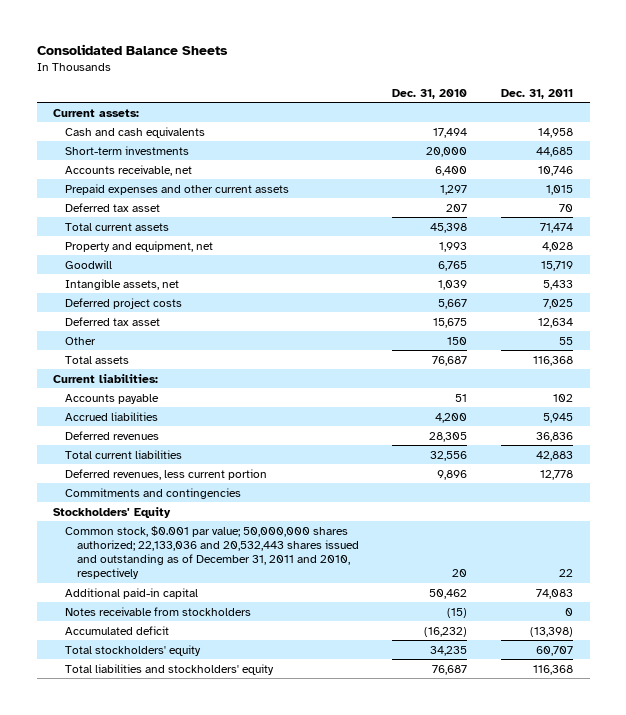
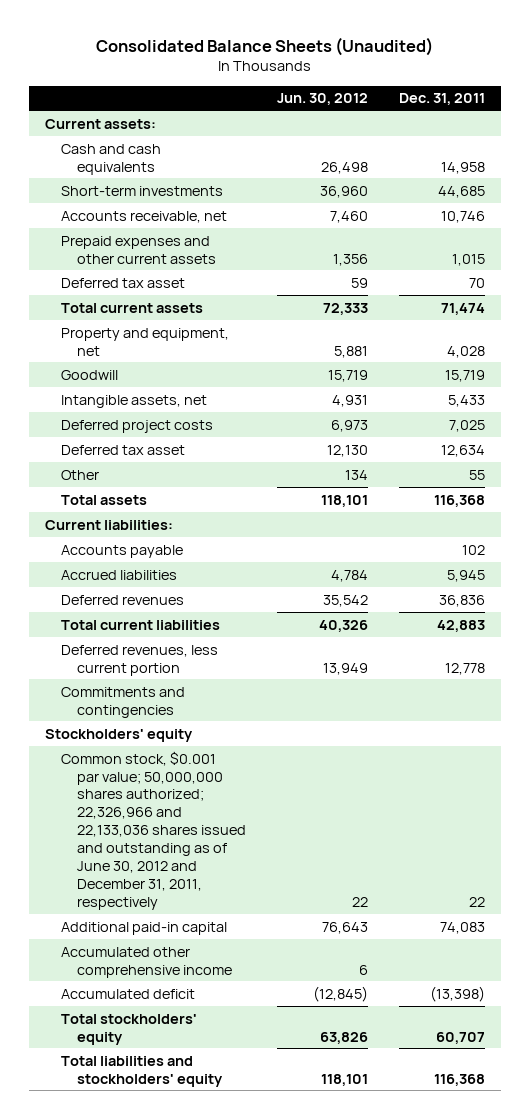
[36,44,228,56] Consolidated Balance Sheets -> [96,36,434,56] Consolidated Balance Sheets (Unaudited)
[392,89,468,100] Dec. 31, 2010 -> none
none -> [277,93,369,106] Jun. 30, 2012
[53,506,172,518] Stockholders' Equity -> [44,728,193,742] Stockholders' equity
[65,525,359,580] Common stock, $0.001 par value; 50,000,000 shares authorized; 22,133,036 and 20,532,443 shares issued and outstanding as of December 31, 2011 and 2010, respectively -> [60,750,246,911] Common stock, $0.001 par value; 50,000,000 shares authorized; 22,326,966 and 22,133,036 shares issued and outstanding as of June 30, 2012 and December 31, 2011, respectively
[65,606,252,616] Notes receivable from stockholders -> none
none -> [60,946,232,978] Accumulated other comprehensive income

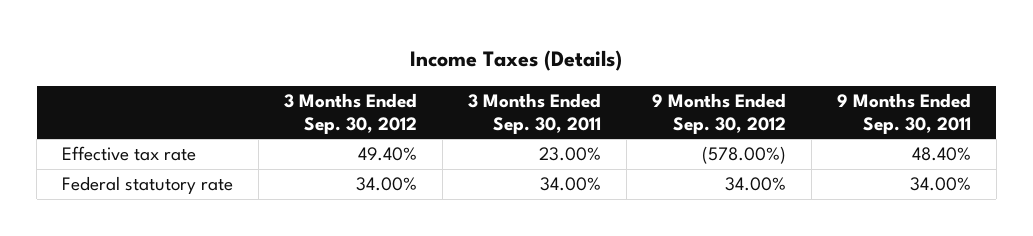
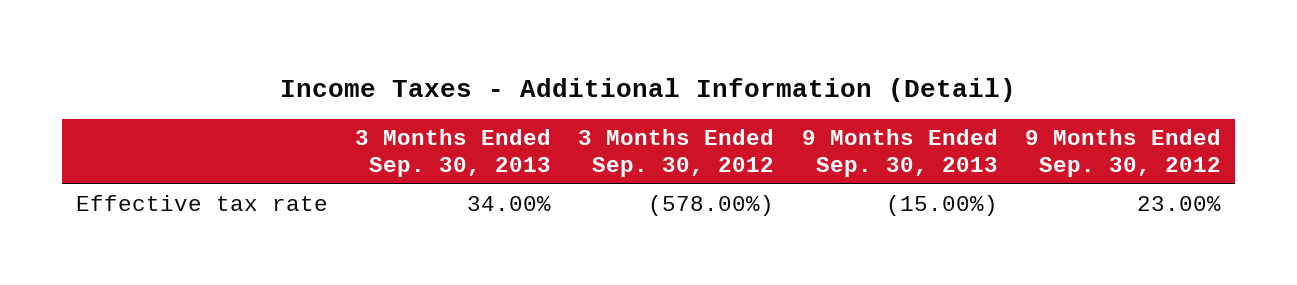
[410,50,623,72] Income Taxes (Details) -> [280,77,1017,102] Income Taxes - Additional Information (Detail)
[467,92,601,134] 3 Months Ended Sep. 30, 2011 -> none
[836,92,971,134] 9 Months Ended Sep. 30, 2011 -> none
none -> [354,129,551,178] 3 Months Ended Sep. 30, 2013
none -> [801,129,998,178] 9 Months Ended Sep. 30, 2013
[62,176,234,195] Federal statutory rate -> none
[357,147,417,162] 49.40% -> [648,195,775,217] (578.00%)
[701,146,786,165] (578.00%) -> [1137,196,1222,212] 23.00%

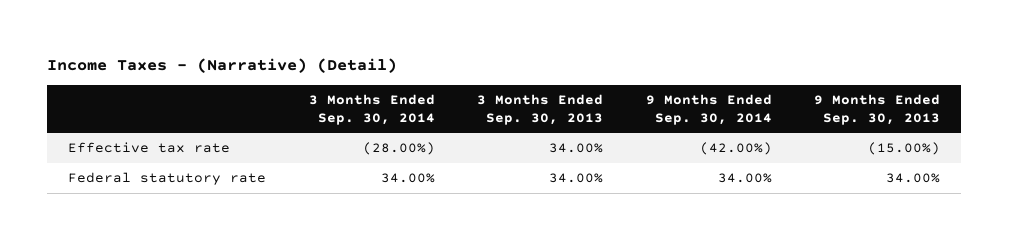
[280,77,1017,102] Income Taxes - Additional Information (Detail) -> [47,57,398,73] Income Taxes - (Narrative) (Detail)
[578,129,775,178] 3 Months Ended Sep. 30, 2012 -> none
[1025,129,1222,178] 9 Months Ended Sep. 30, 2012 -> none
none -> [308,93,435,125] 3 Months Ended Sep. 30, 2014
none -> [645,93,772,125] 9 Months Ended Sep. 30, 2014
none -> [68,172,267,186] Federal statutory rate

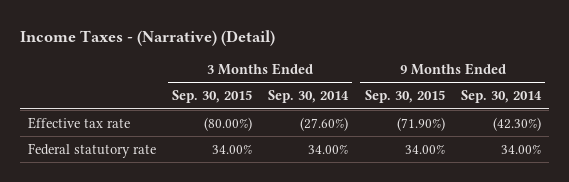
[477,93,604,125] 3 Months Ended Sep. 30, 2013 -> none
[814,93,941,125] 9 Months Ended Sep. 30, 2013 -> none
none -> [172,90,253,104] Sep. 30, 2015
none -> [364,90,445,104] Sep. 30, 2015
[362,142,435,156] (28.00%) -> [300,116,349,131] (27.60%)
[699,142,772,156] (42.00%) -> [492,116,541,131] (42.30%)

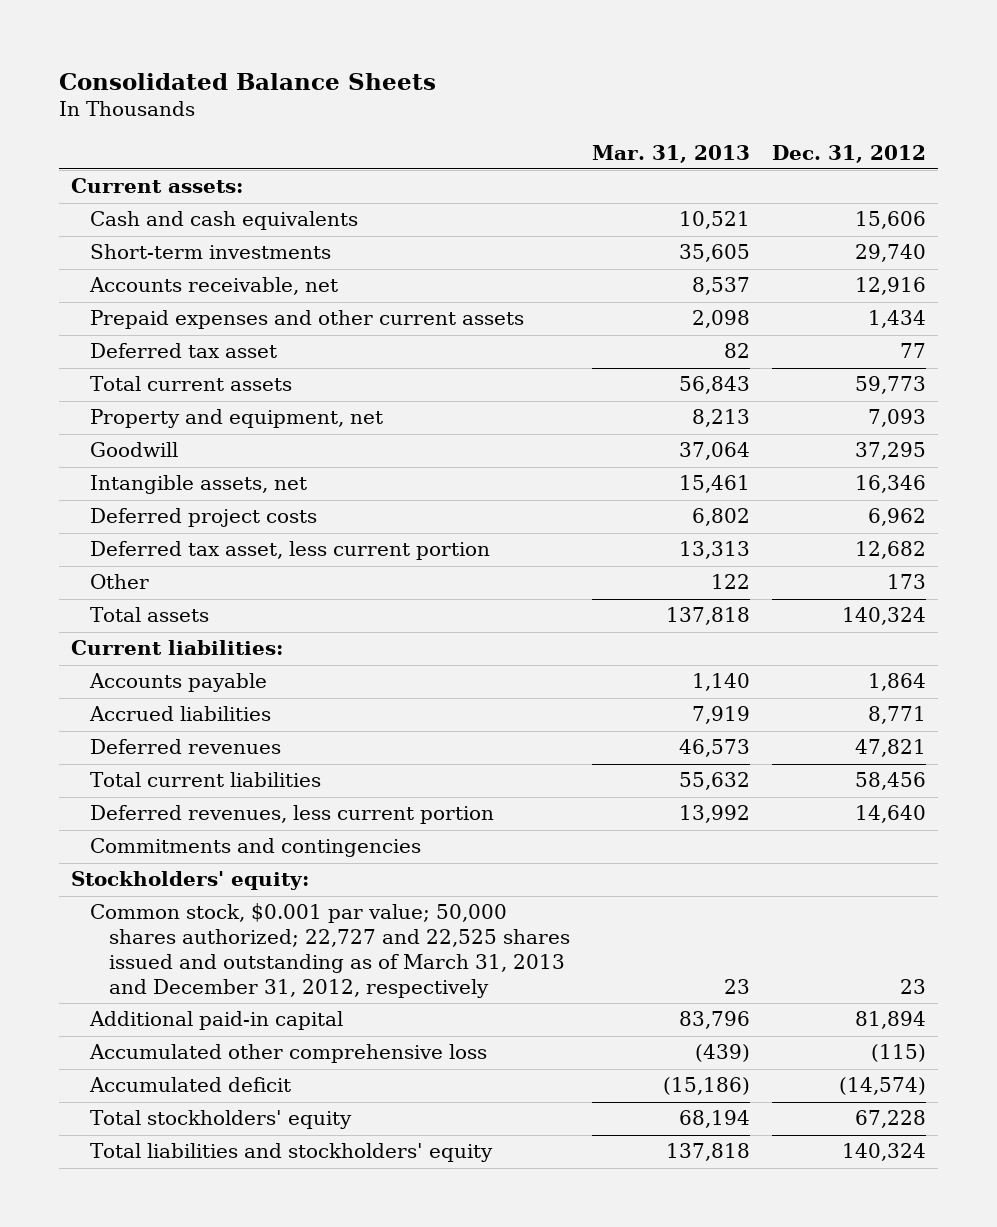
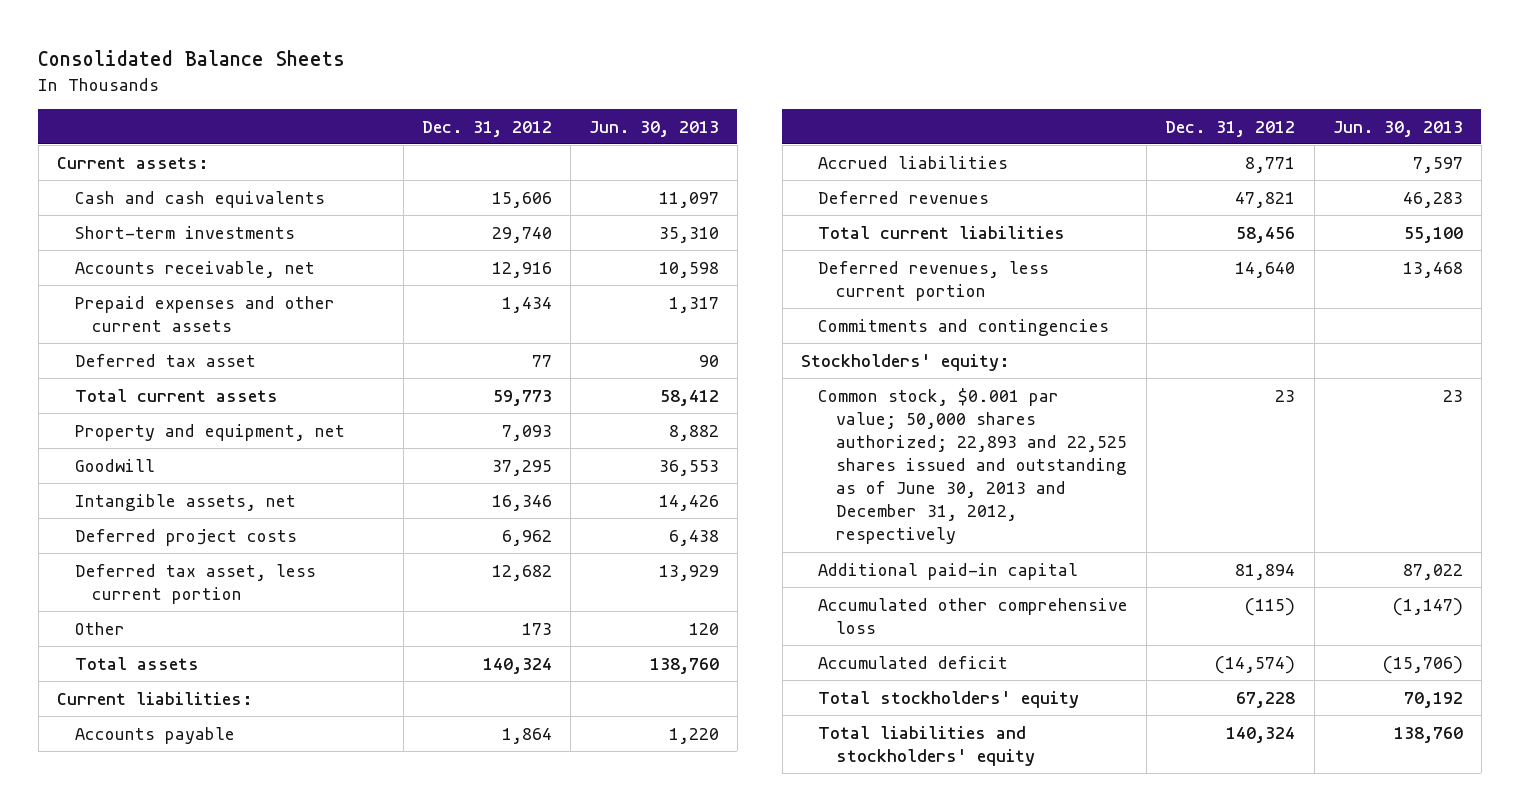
[592,144,751,163] Mar. 31, 2013 -> none
none -> [588,120,719,137] Jun. 30, 2013
[89,903,571,999] Common stock, $0.001 par value; 50,000 shares authorized; 22,727 and 22,525 shares issued and outstanding as of March 31, 2013 and December 31, 2012, respectively -> [818,387,1128,545] Common stock, $0.001 par value; 50,000 shares authorized; 22,893 and 22,525 shares issued and outstanding as of June 30, 2013 and December 31, 2012, respectively

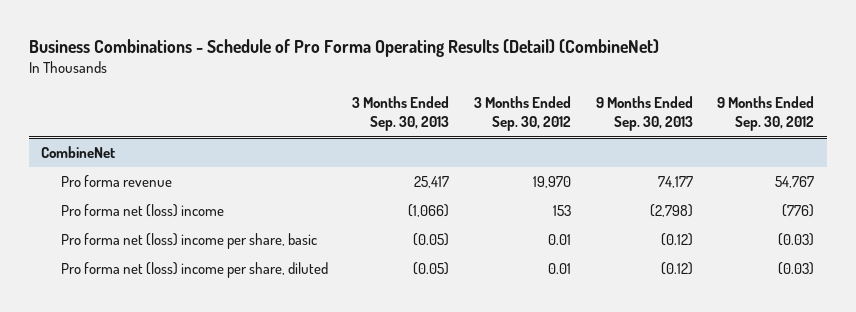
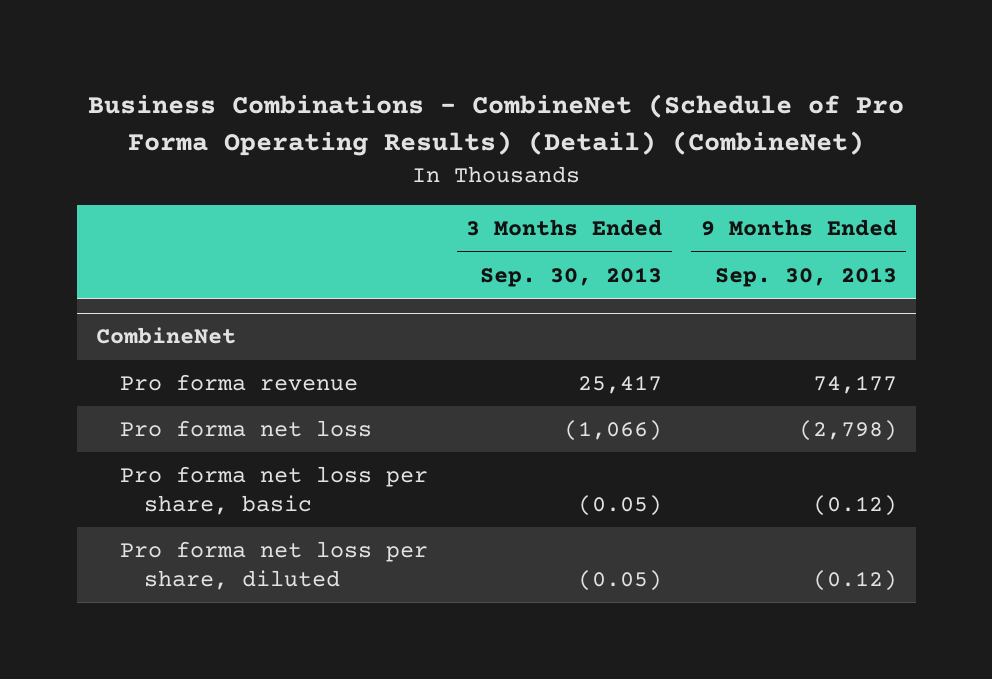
[29,38,660,57] Business Combinations - Schedule of Pro Forma Operating Results (Detail) (CombineNet) -> [88,94,905,156] Business Combinations - CombineNet (Schedule of Pro Forma Operating Results) (Detail) (CombineNet)
[474,96,572,132] 3 Months Ended Sep. 30, 2012 -> none
[717,96,815,132] 9 Months Ended Sep. 30, 2012 -> none
[60,204,224,218] Pro forma net (loss) income -> [119,420,372,438] Pro forma net loss
[60,233,317,250] Pro forma net (loss) income per share, basic -> [119,466,428,515] Pro forma net loss per share, basic
[60,262,328,279] Pro forma net (loss) income per share, diluted -> [119,541,428,590] Pro forma net loss per share, diluted

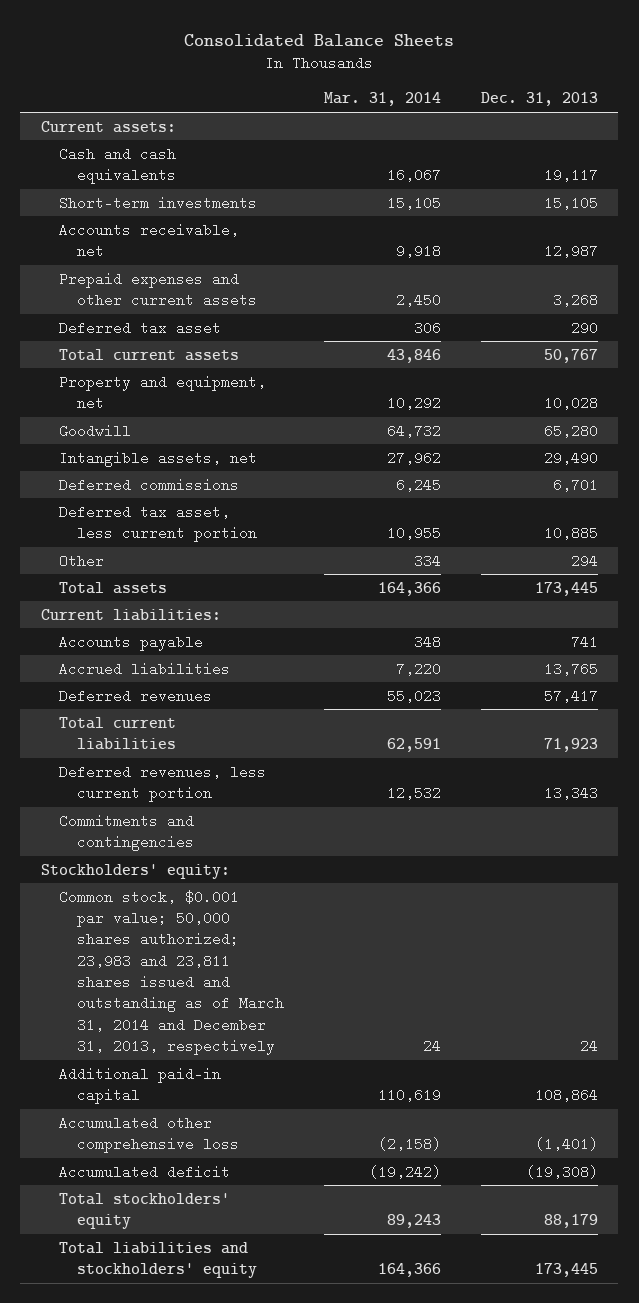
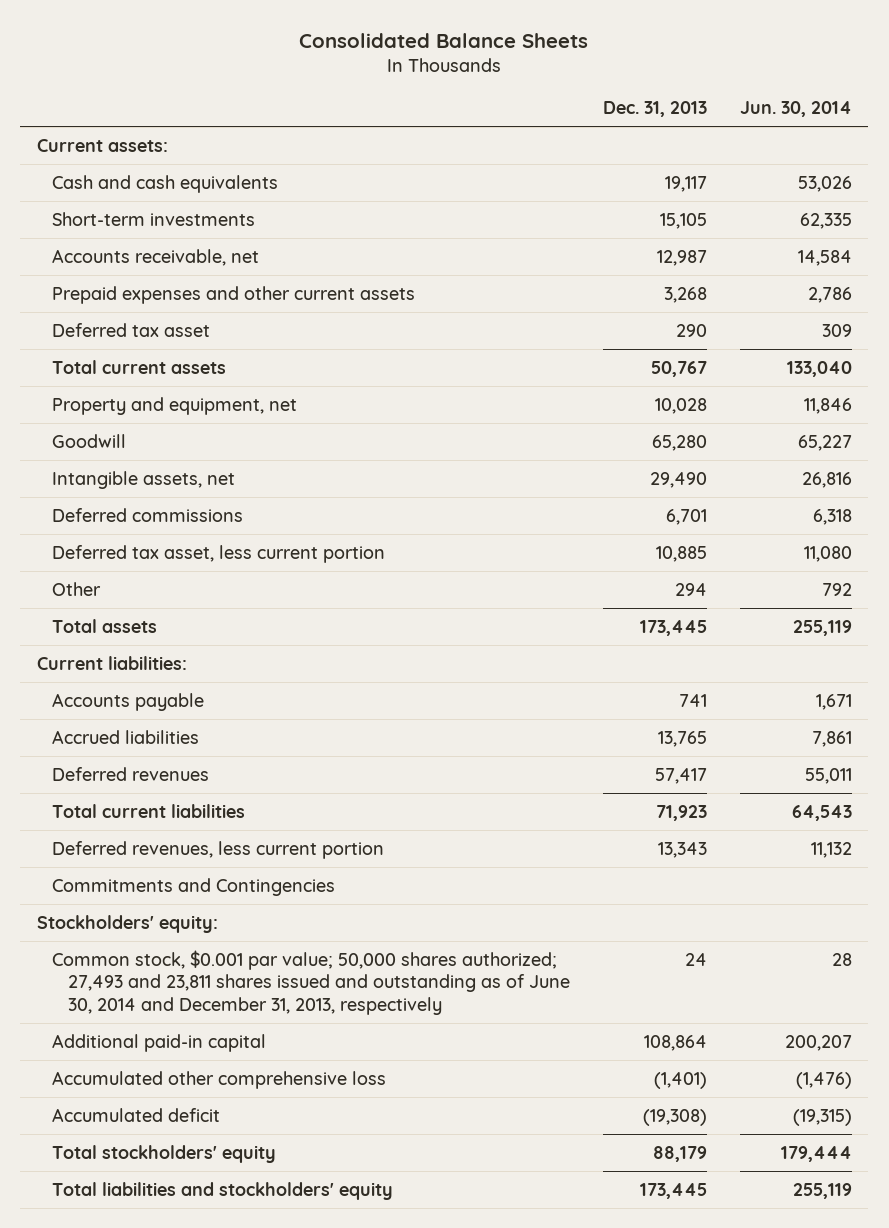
[323,92,441,107] Mar. 31, 2014 -> none
none -> [739,101,852,118] Jun. 30, 2014
[58,813,194,852] Commitments and contingencies -> [52,877,336,896] Commitments and Contingencies
[58,889,284,1056] Common stock, $0.001 par value; 50,000 shares authorized; 23,983 and 23,811 shares issued and outstanding as of March 31, 2014 and December 31, 2013, respectively -> [52,949,570,1016] Common stock, $0.001 par value; 50,000 shares authorized; 27,493 and 23,811 shares issued and outstanding as of June 30, 2014 and December 31, 2013, respectively

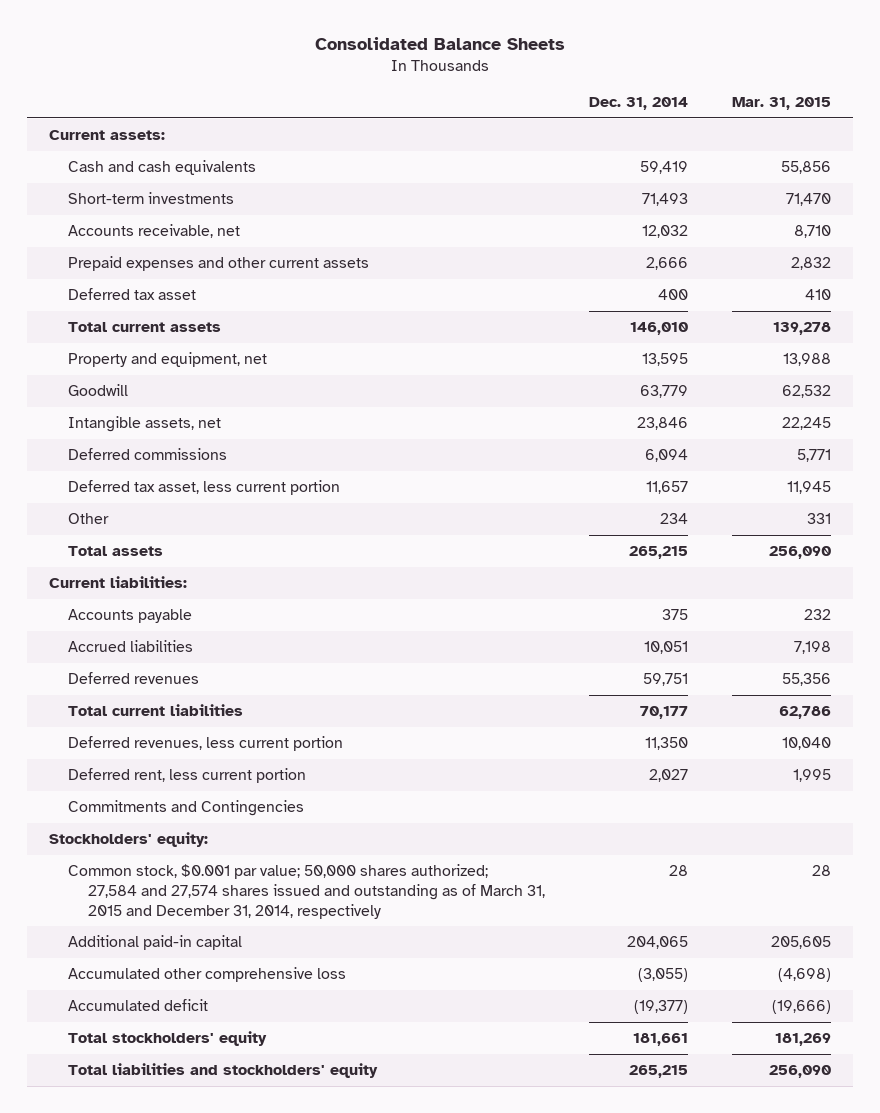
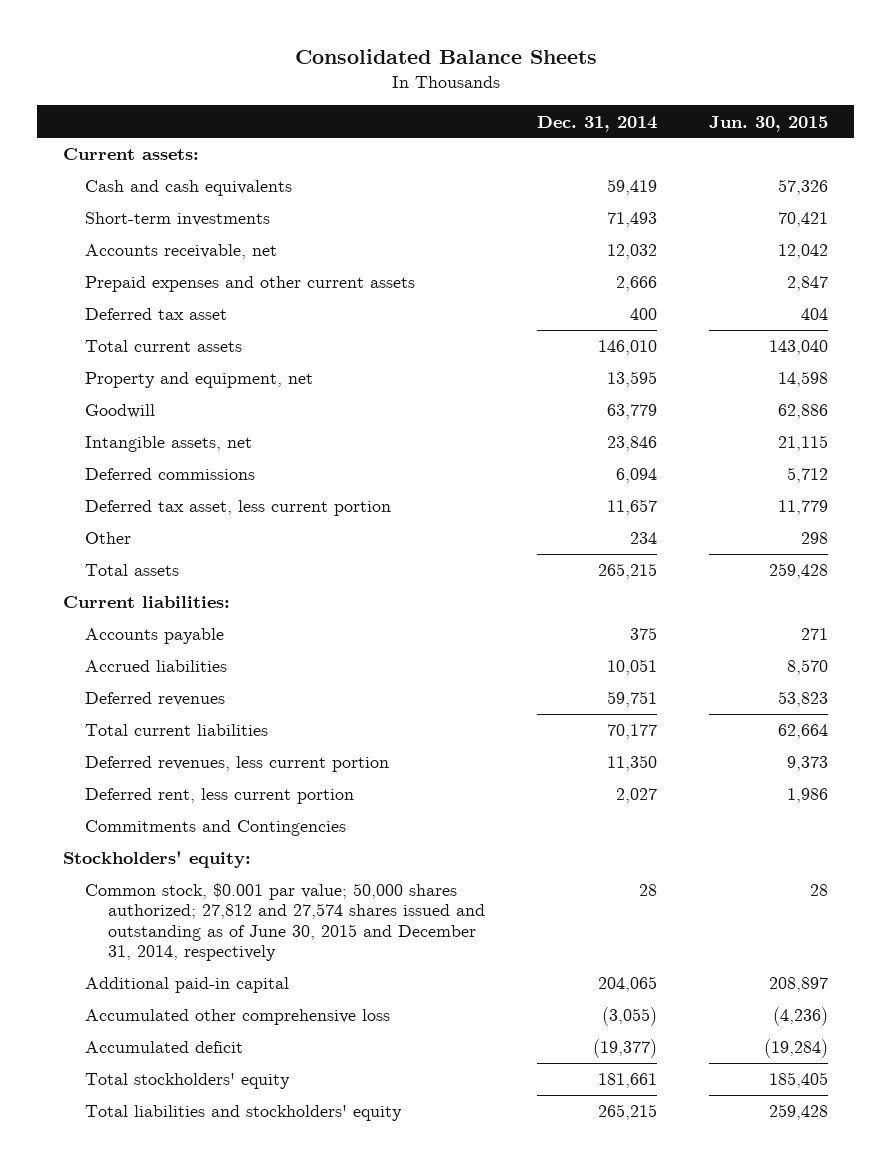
[732,97,832,111] Mar. 31, 2015 -> none
none -> [709,115,829,132] Jun. 30, 2015
[68,863,545,919] Common stock, $0.001 par value; 50,000 shares authorized; 27,584 and 27,574 shares issued and outstanding as of March 31, 2015 and December 31, 2014, respectively -> [85,883,485,961] Common stock, $0.001 par value; 50,000 shares authorized; 27,812 and 27,574 shares issued and outstanding as of June 30, 2015 and December 31, 2014, respectively

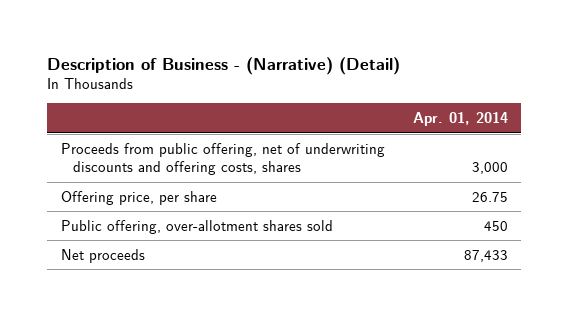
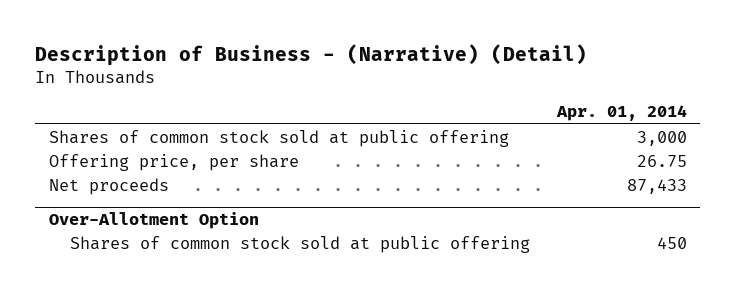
[60,142,385,175] Proceeds from public offering, net of underwriting discounts and offering costs, shares -> [48,129,509,147] Shares of common stock sold at public offering
[60,219,333,234] Public offering, over-allotment shares sold -> none
none -> [48,211,259,229] Over-Allotment Option
none -> [69,235,530,253] Shares of common stock sold at public offering

